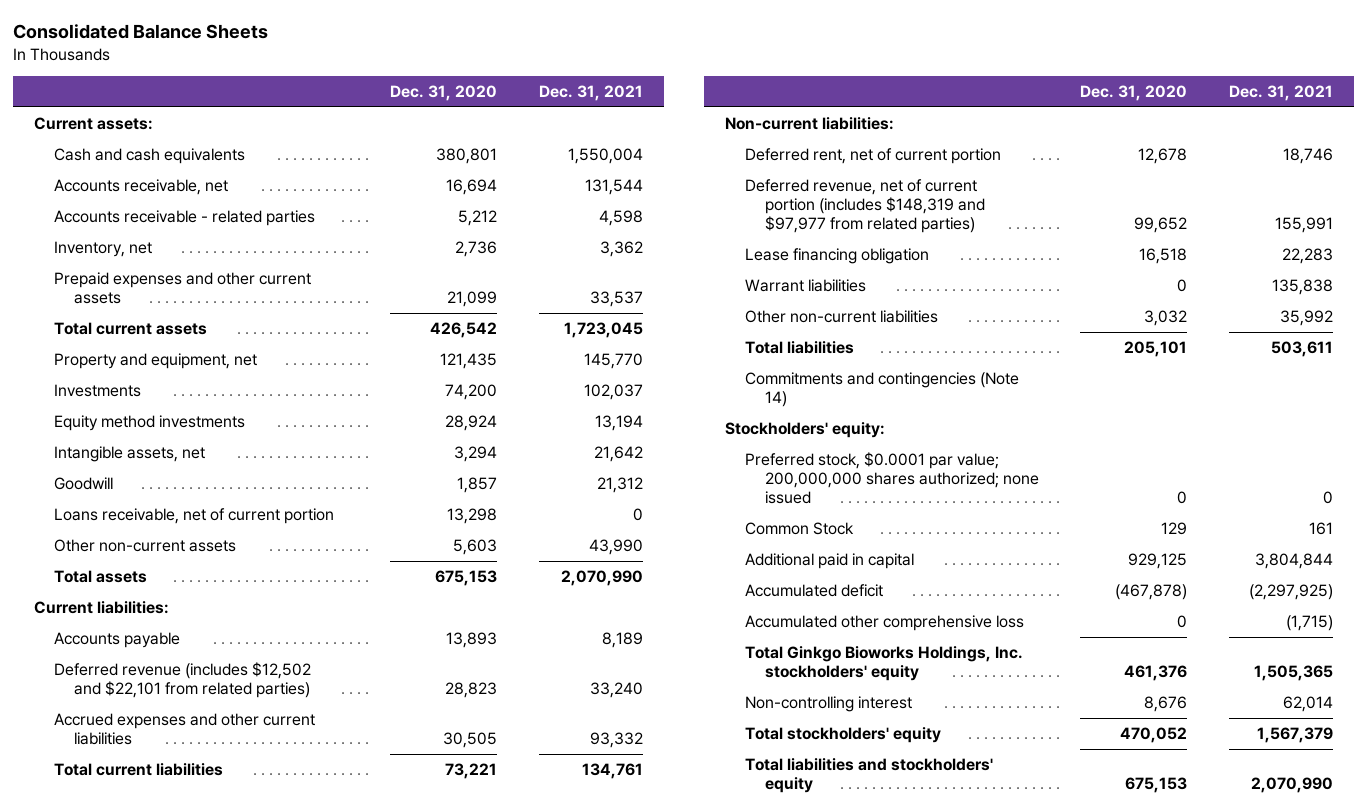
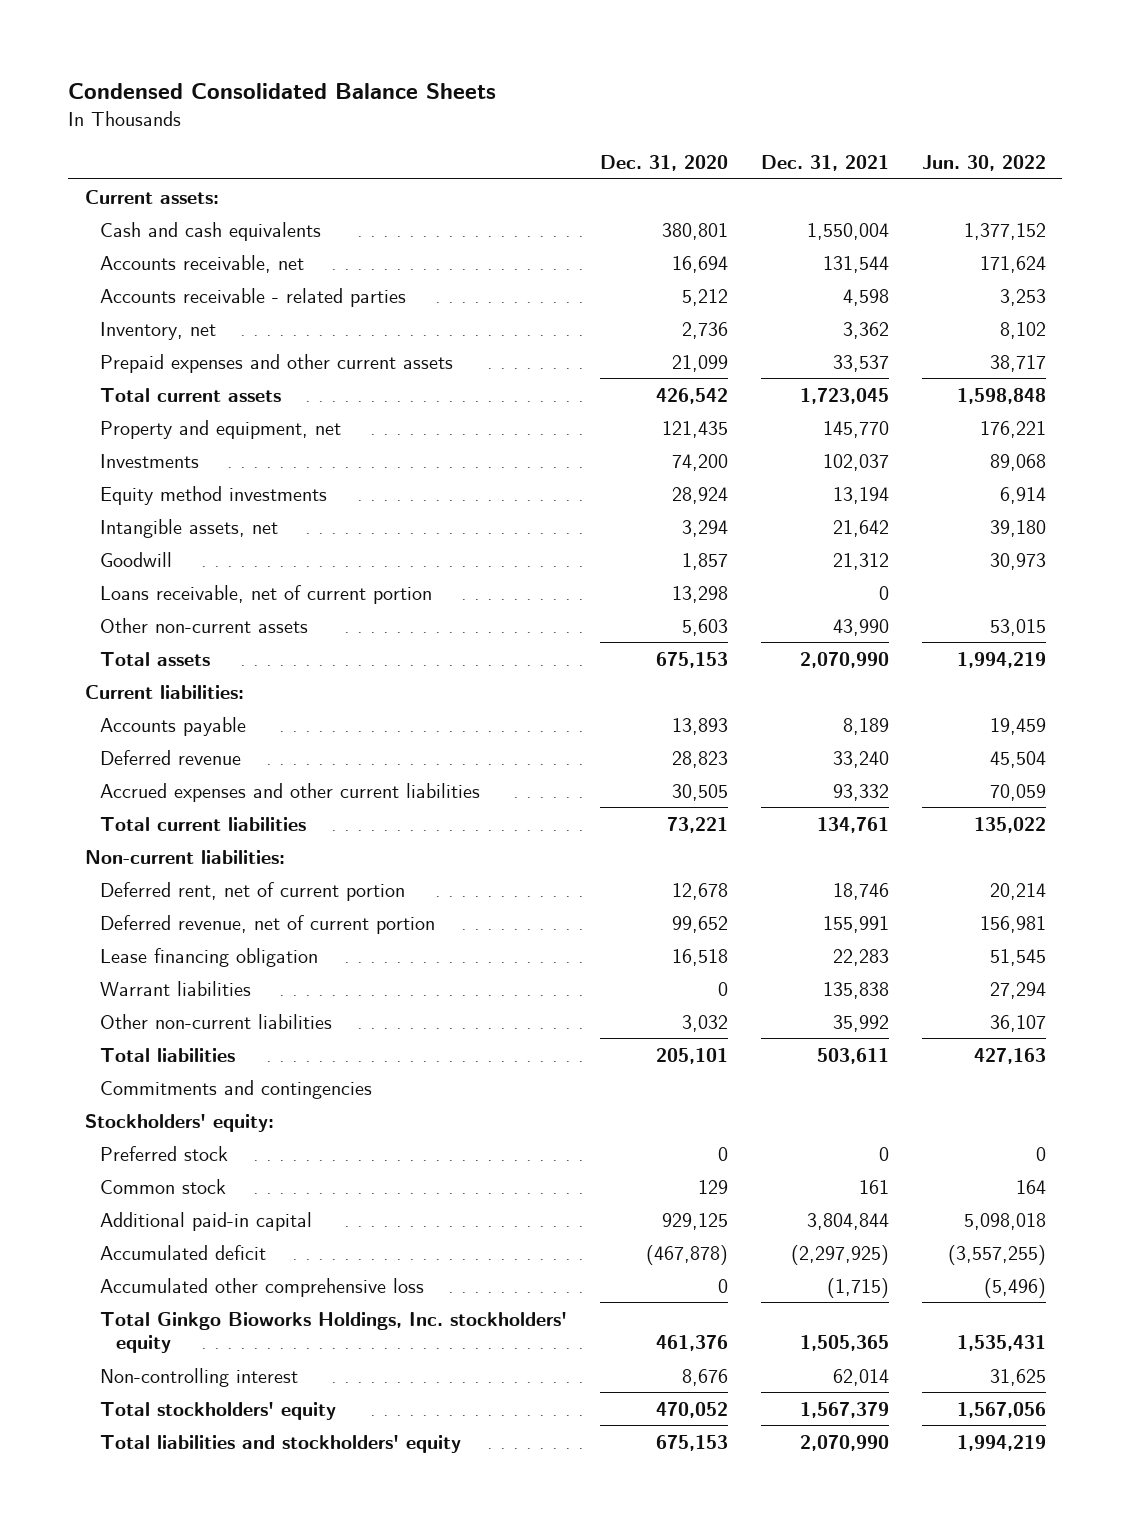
[13,24,269,40] Consolidated Balance Sheets -> [68,83,497,100] Condensed Consolidated Balance Sheets
none -> [921,155,1046,172] Jun. 30, 2022
[54,662,312,699] Deferred revenue (includes $12,502 and $22,101 from related parties) -> [100,749,242,765] Deferred revenue
[744,179,985,233] Deferred revenue, net of current portion (includes $148,319 and $97,977 from related parties) -> [100,914,436,934] Deferred revenue, net of current portion
[744,372,1019,408] Commitments and contingencies (Note 14) -> [100,1079,373,1099] Commitments and contingencies
[744,452,1039,504] Preferred stock, $0.0001 par value; 200,000,000 shares authorized; none issued -> [100,1145,229,1161] Preferred stock
[744,522,854,536] Common Stock -> [100,1178,227,1194] Common stock
[744,553,914,570] Additional paid in capital -> [100,1211,313,1231] Additional paid-in capital

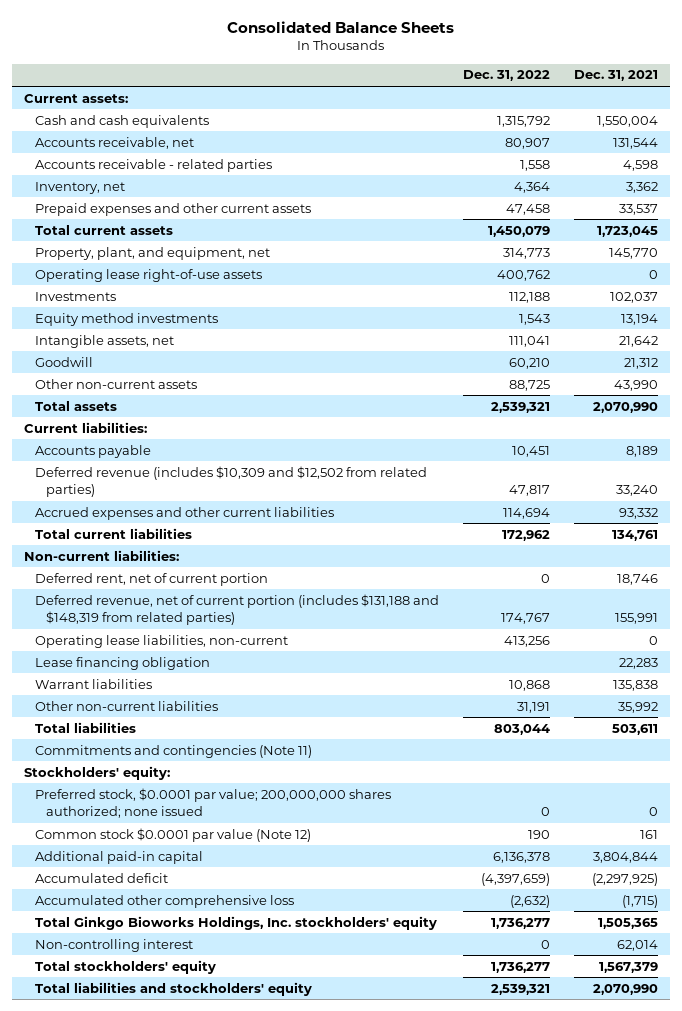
[68,83,497,100] Condensed Consolidated Balance Sheets -> [226,20,454,33] Consolidated Balance Sheets
[600,155,729,172] Dec. 31, 2020 -> none
[921,155,1046,172] Jun. 30, 2022 -> none
none -> [462,70,550,82] Dec. 31, 2022
[100,419,342,439] Property and equipment, net -> [35,246,271,260] Property, plant, and equipment, net
none -> [35,268,263,282] Operating lease right-of-use assets
[100,584,433,604] Loans receivable, net of current portion -> none
[100,749,242,765] Deferred revenue -> [35,465,428,497] Deferred revenue (includes $10,309 and $12,502 from related parties)
[100,914,436,934] Deferred revenue, net of current portion -> [35,593,440,625] Deferred revenue, net of current portion (includes $131,188 and $148,319 from related parties)
none -> [35,634,289,648] Operating lease liabilities, non-current
[100,1079,373,1099] Commitments and contingencies -> [35,744,313,758] Commitments and contingencies (Note 11)
[100,1145,229,1161] Preferred stock -> [35,787,392,818] Preferred stock, $0.0001 par value; 200,000,000 shares authorized; none issued
[100,1178,227,1194] Common stock -> [35,827,312,842] Common stock $0.0001 par value (Note 12)

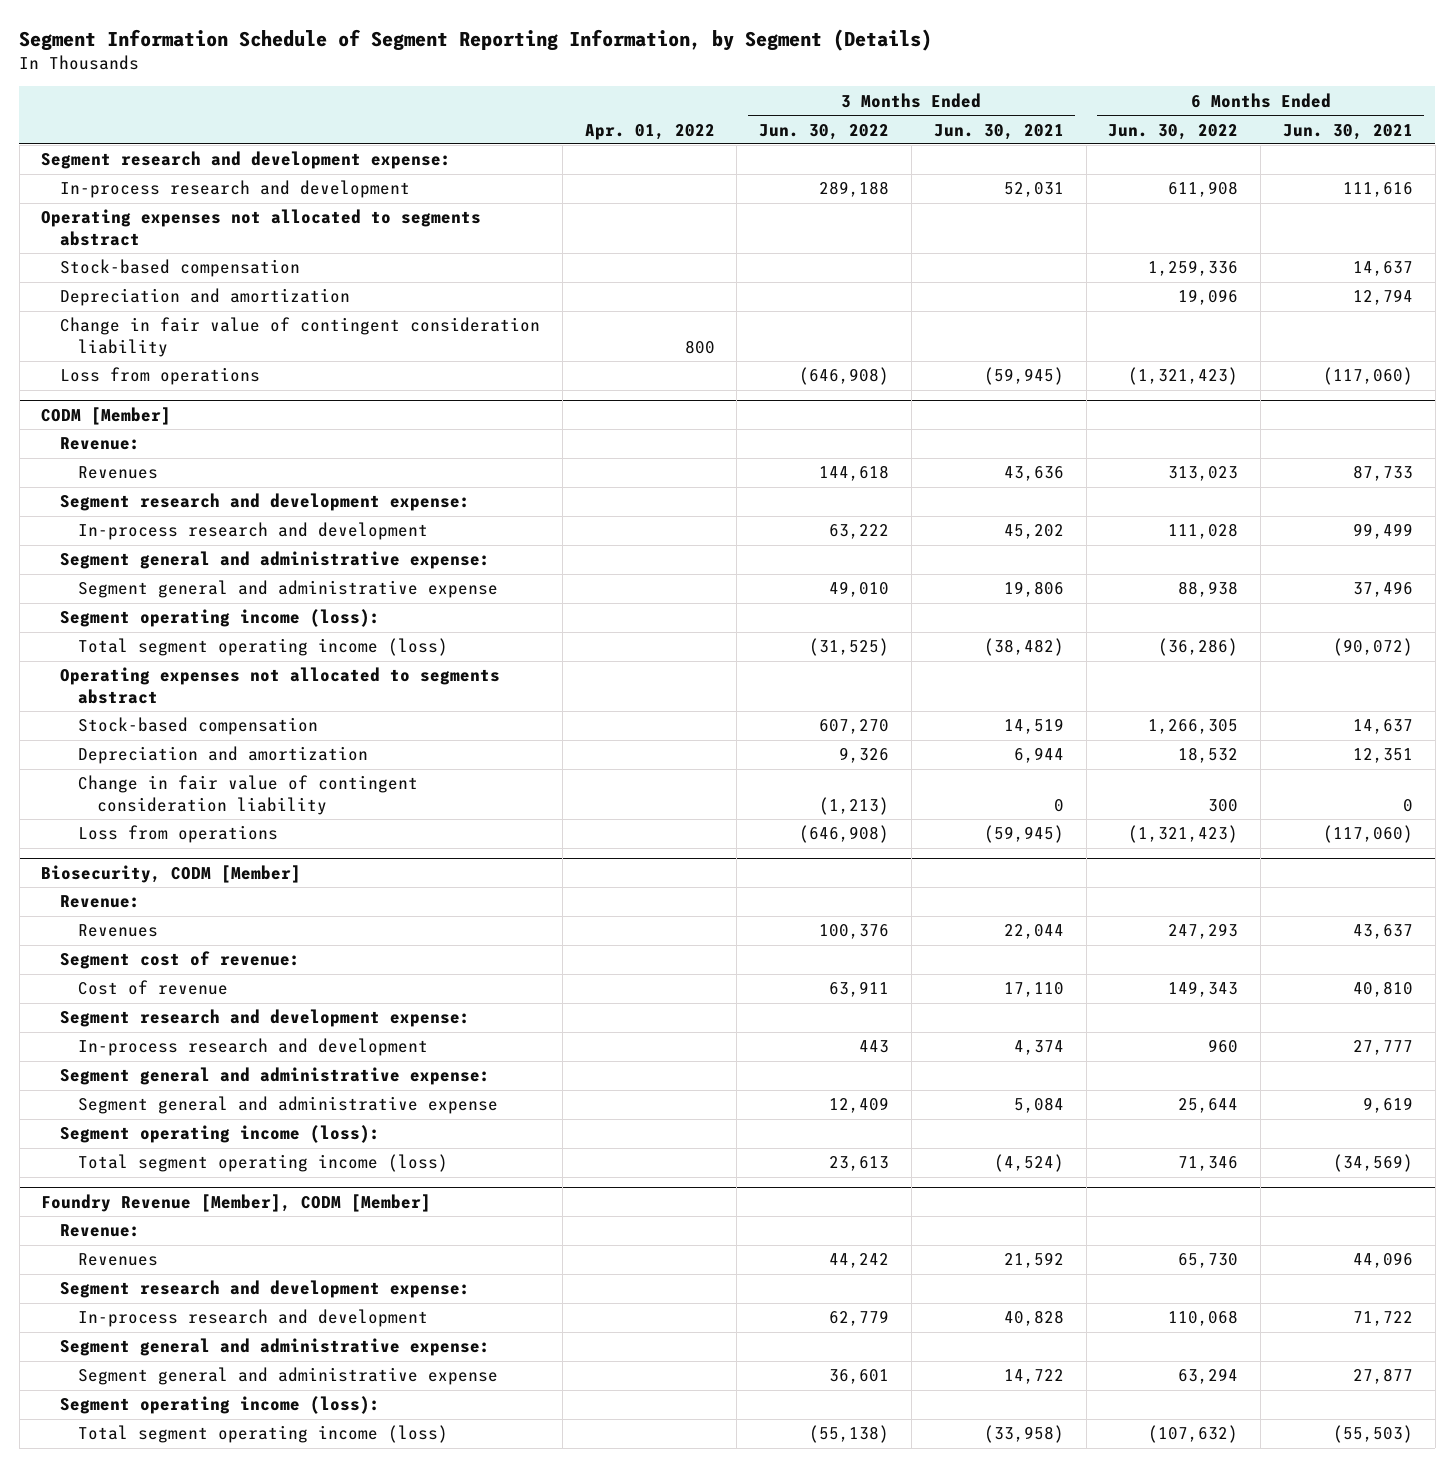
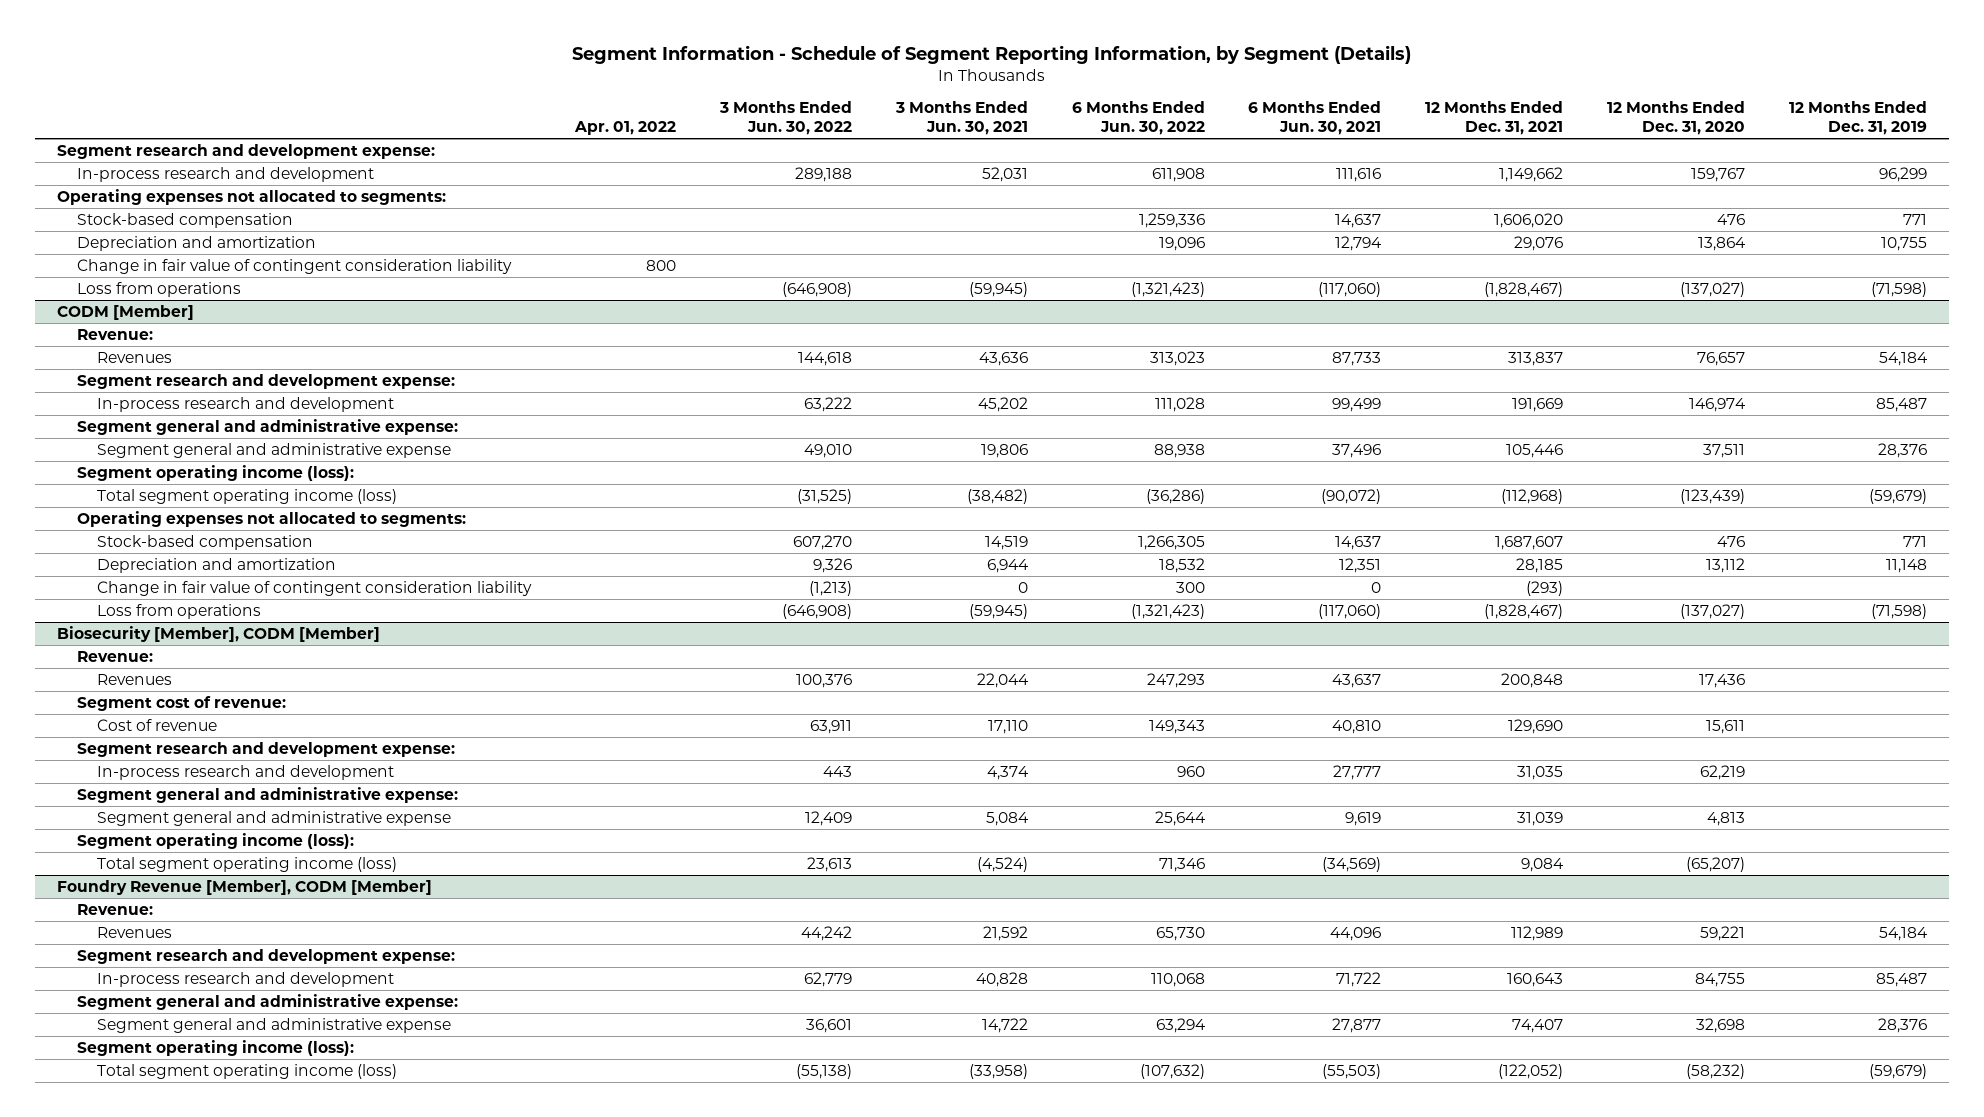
[19,28,933,51] Segment Information Schedule of Segment Reporting Information, by Segment (Details) -> [572,44,1412,64] Segment Information - Schedule of Segment Reporting Information, by Segment (Details)
none -> [1425,101,1564,136] 12 Months Ended Dec. 31, 2021
none -> [1606,101,1745,136] 12 Months Ended Dec. 31, 2020
none -> [1788,101,1927,136] 12 Months Ended Dec. 31, 2019
[41,209,482,246] Operating expenses not allocated to segments abstract -> [57,188,447,205] Operating expenses not allocated to segments:
[59,667,500,704] Operating expenses not allocated to segments abstract -> [77,510,467,527] Operating expenses not allocated to segments:
[41,864,302,883] Biosecurity, CODM [Member] -> [57,625,381,642] Biosecurity [Member], CODM [Member]

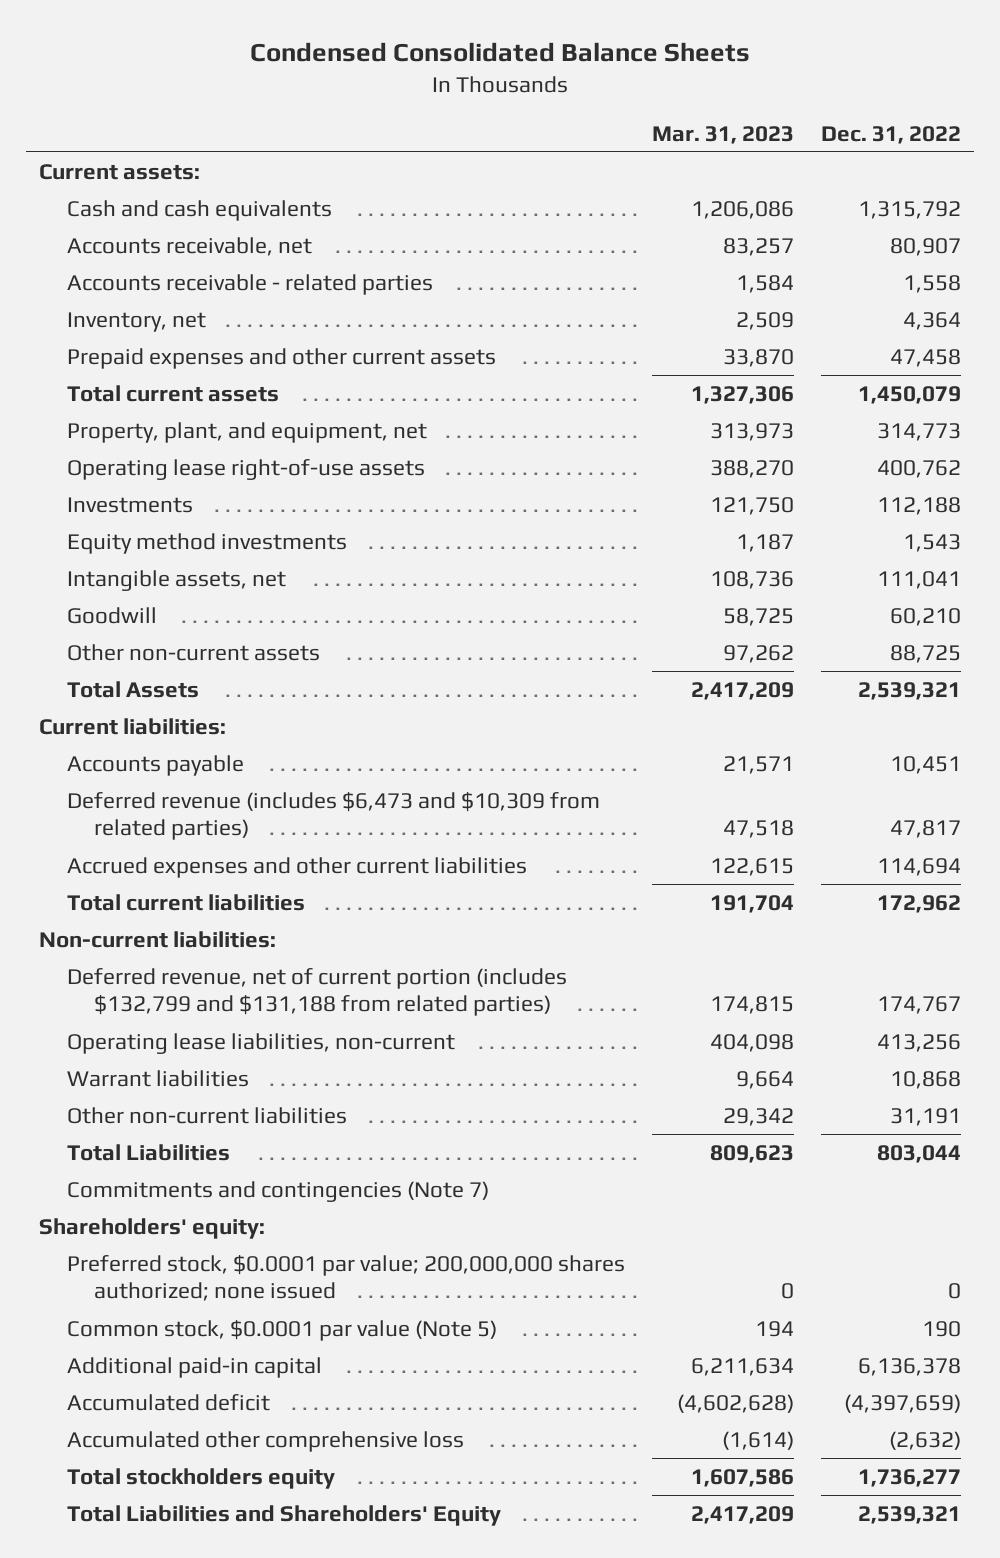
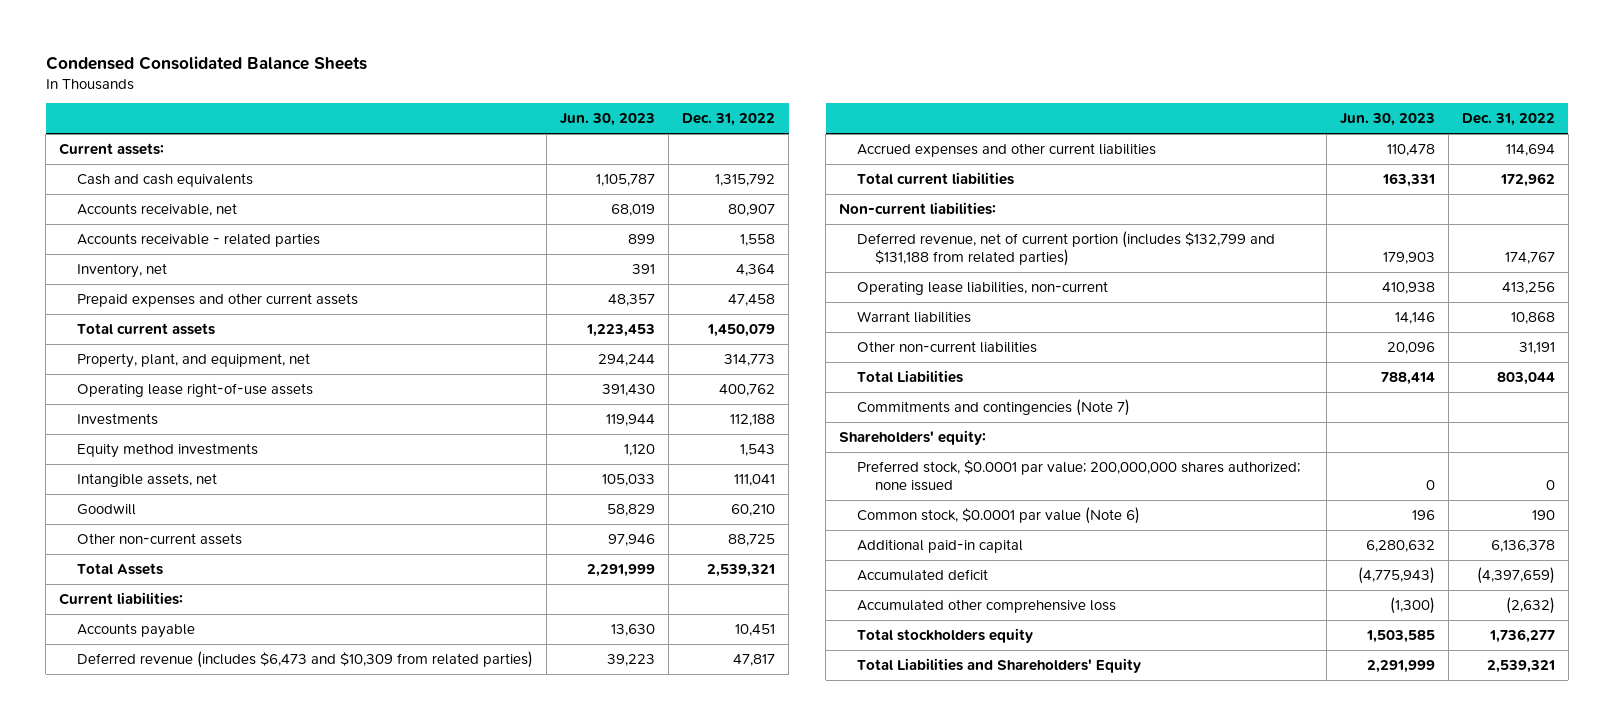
[651,125,794,144] Mar. 31, 2023 -> none
none -> [560,113,656,127] Jun. 30, 2023
[66,1320,497,1342] Common stock, $0.0001 par value (Note 5) -> [857,507,1141,525] Common stock, $0.0001 par value (Note 6)

